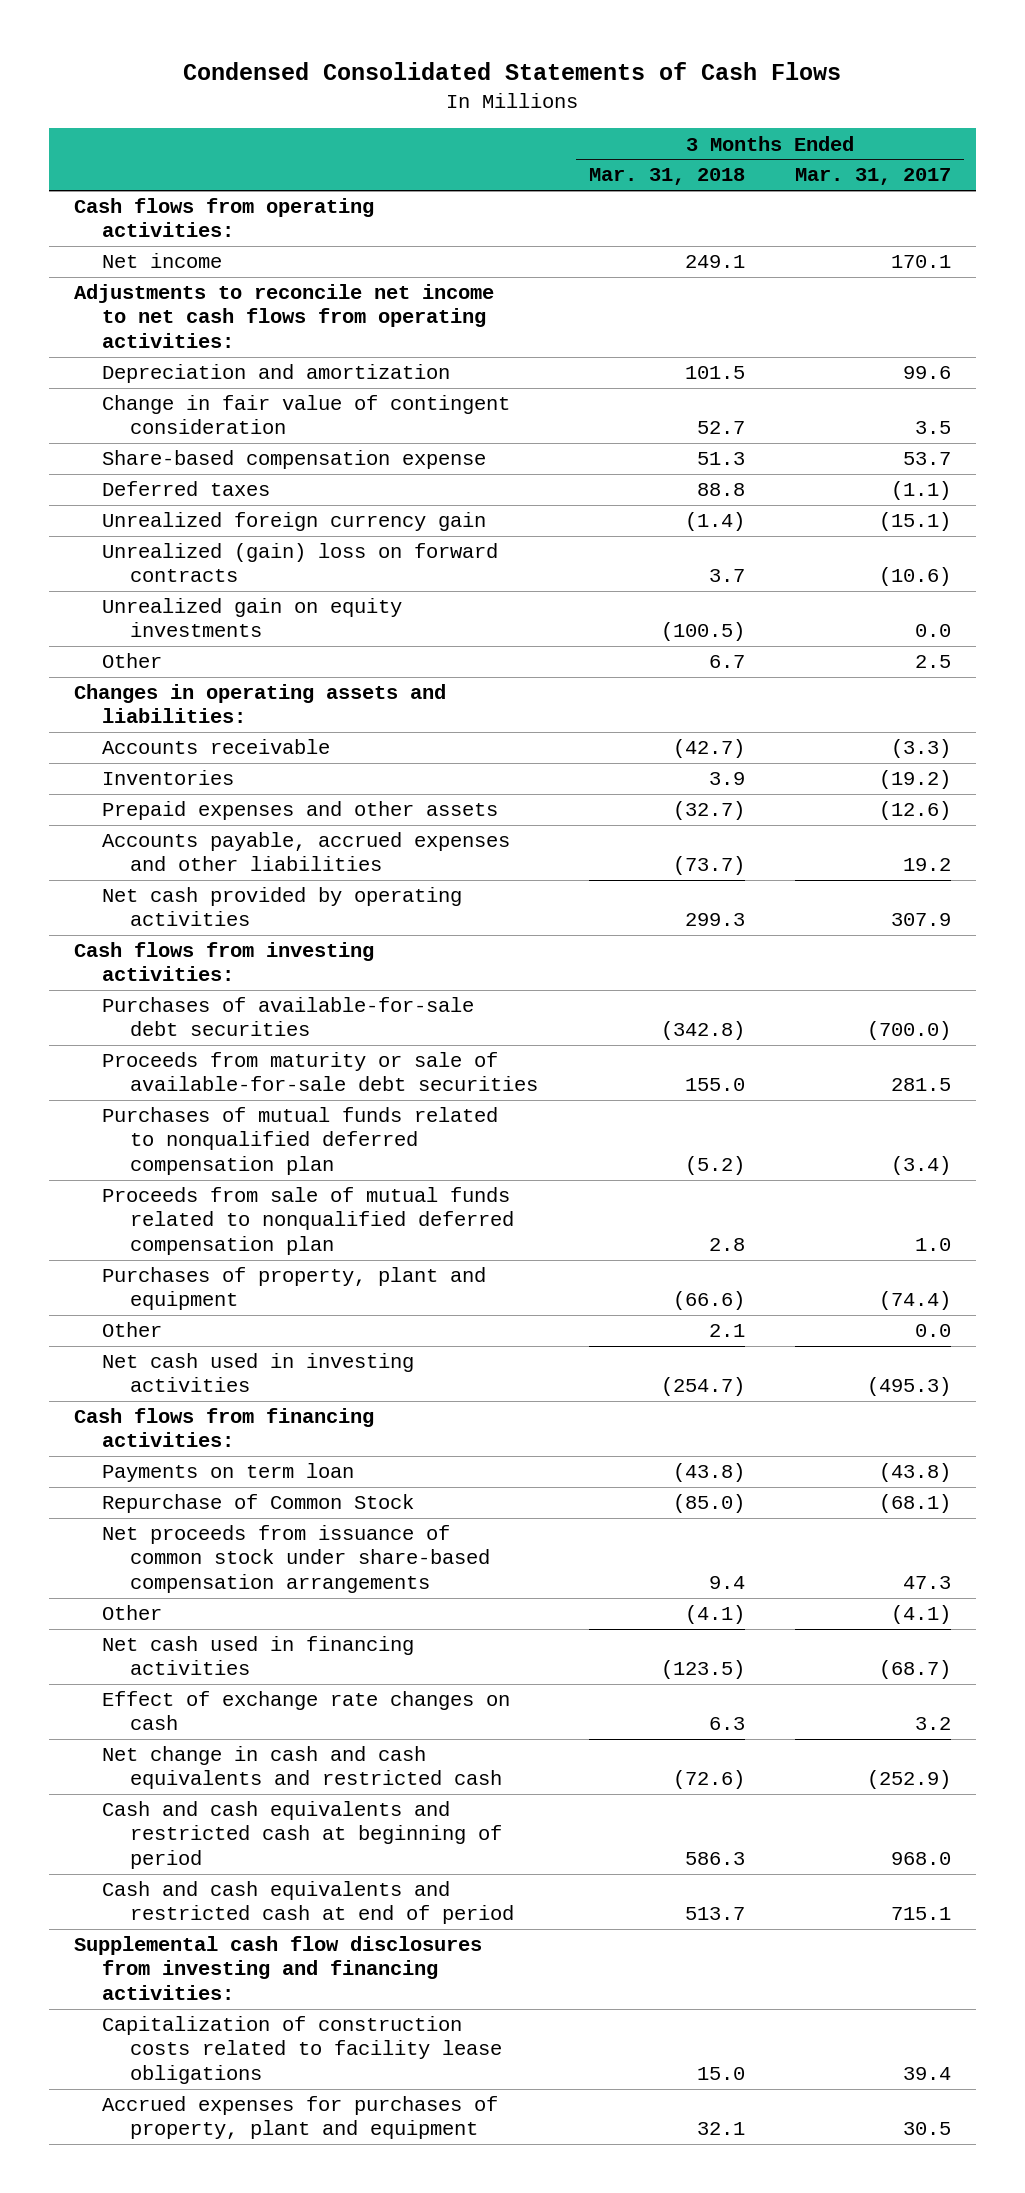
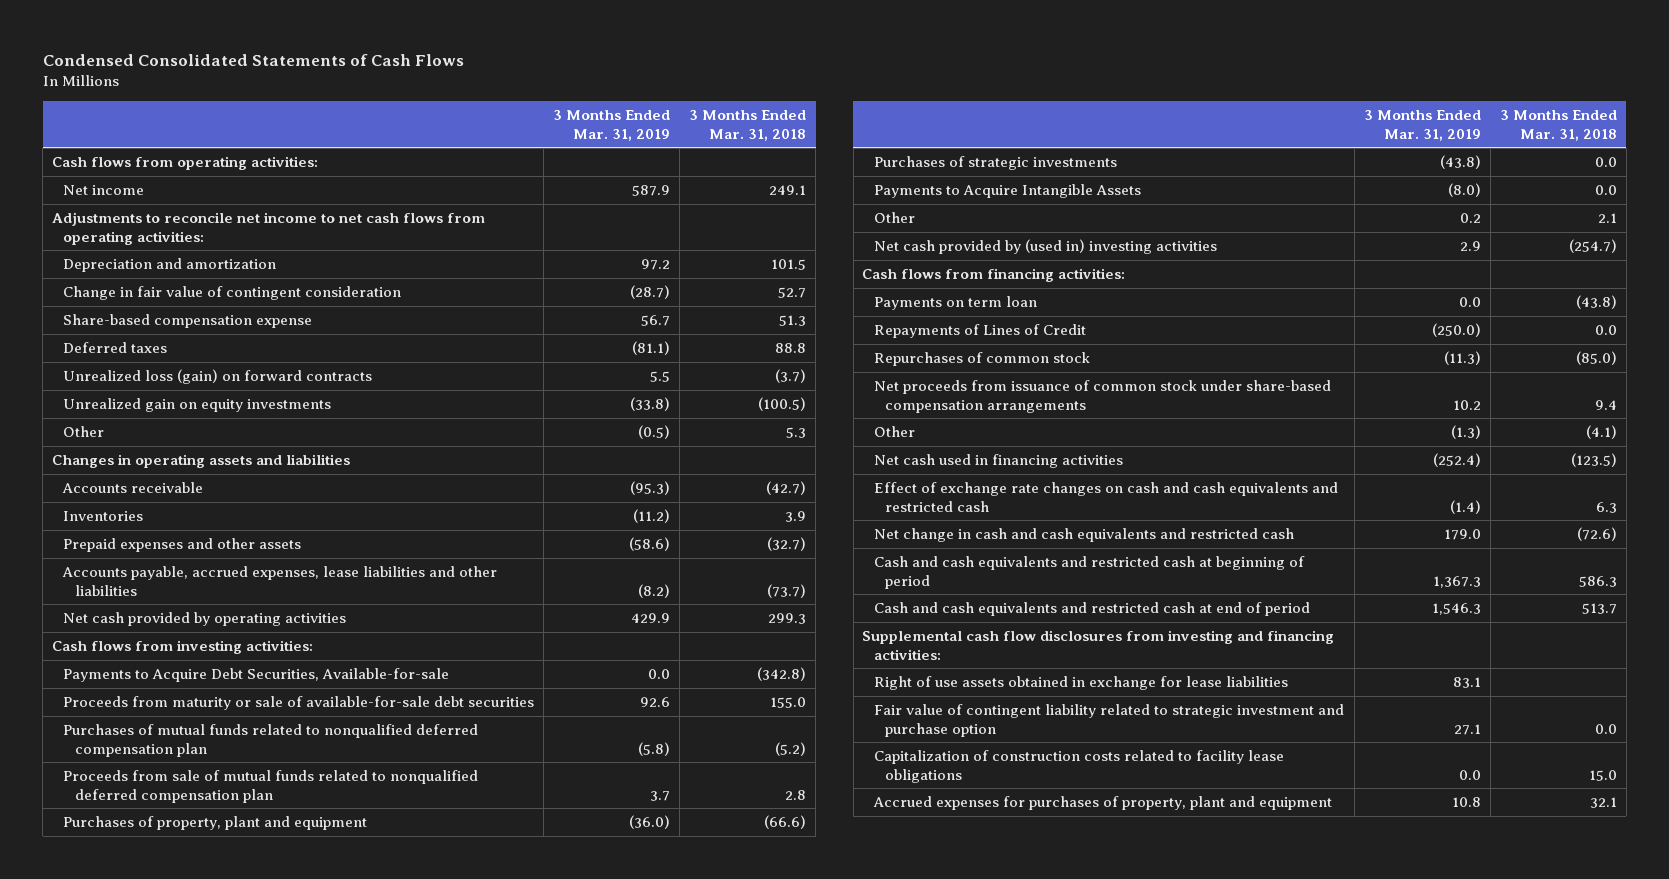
[795,168,952,186] Mar. 31, 2017 -> none
none -> [553,110,671,141] 3 Months Ended Mar. 31, 2019
[102,512,487,532] Unrealized foreign currency gain -> none
[102,543,499,583] Unrealized (gain) loss on forward contracts -> [63,368,373,384] Unrealized loss (gain) on forward contracts
[708,569,745,583] 3.7 -> [775,368,807,383] (3.7)
[708,655,745,669] 6.7 -> [786,426,807,438] 5.3
[73,684,446,724] Changes in operating assets and liabilities: -> [52,453,351,468] Changes in operating assets and liabilities
[102,832,511,872] Accounts payable, accrued expenses and other liabilities -> [62,565,498,596] Accounts payable, accrued expenses, lease liabilities and other liabilities
[102,997,475,1037] Purchases of available-for-sale debt securities -> [63,667,450,682] Payments to Acquire Debt Securities, Available-for-sale
none -> [873,155,1117,170] Purchases of strategic investments
none -> [873,183,1141,198] Payments to Acquire Intangible Assets
[102,1353,415,1393] Net cash used in investing activities -> [873,238,1217,254] Net cash provided by (used in) investing activities
none -> [873,323,1086,338] Repayments of Lines of Credit
[102,1494,415,1514] Repurchase of Common Stock -> [873,351,1090,366] Repurchases of common stock
[102,1691,511,1731] Effect of exchange rate changes on cash -> [873,481,1338,512] Effect of exchange rate changes on cash and cash equivalents and restricted cash
none -> [873,675,1288,690] Right of use assets obtained in exchange for lease liabilities
none -> [873,703,1344,737] Fair value of contingent liability related to strategic investment and purchase option

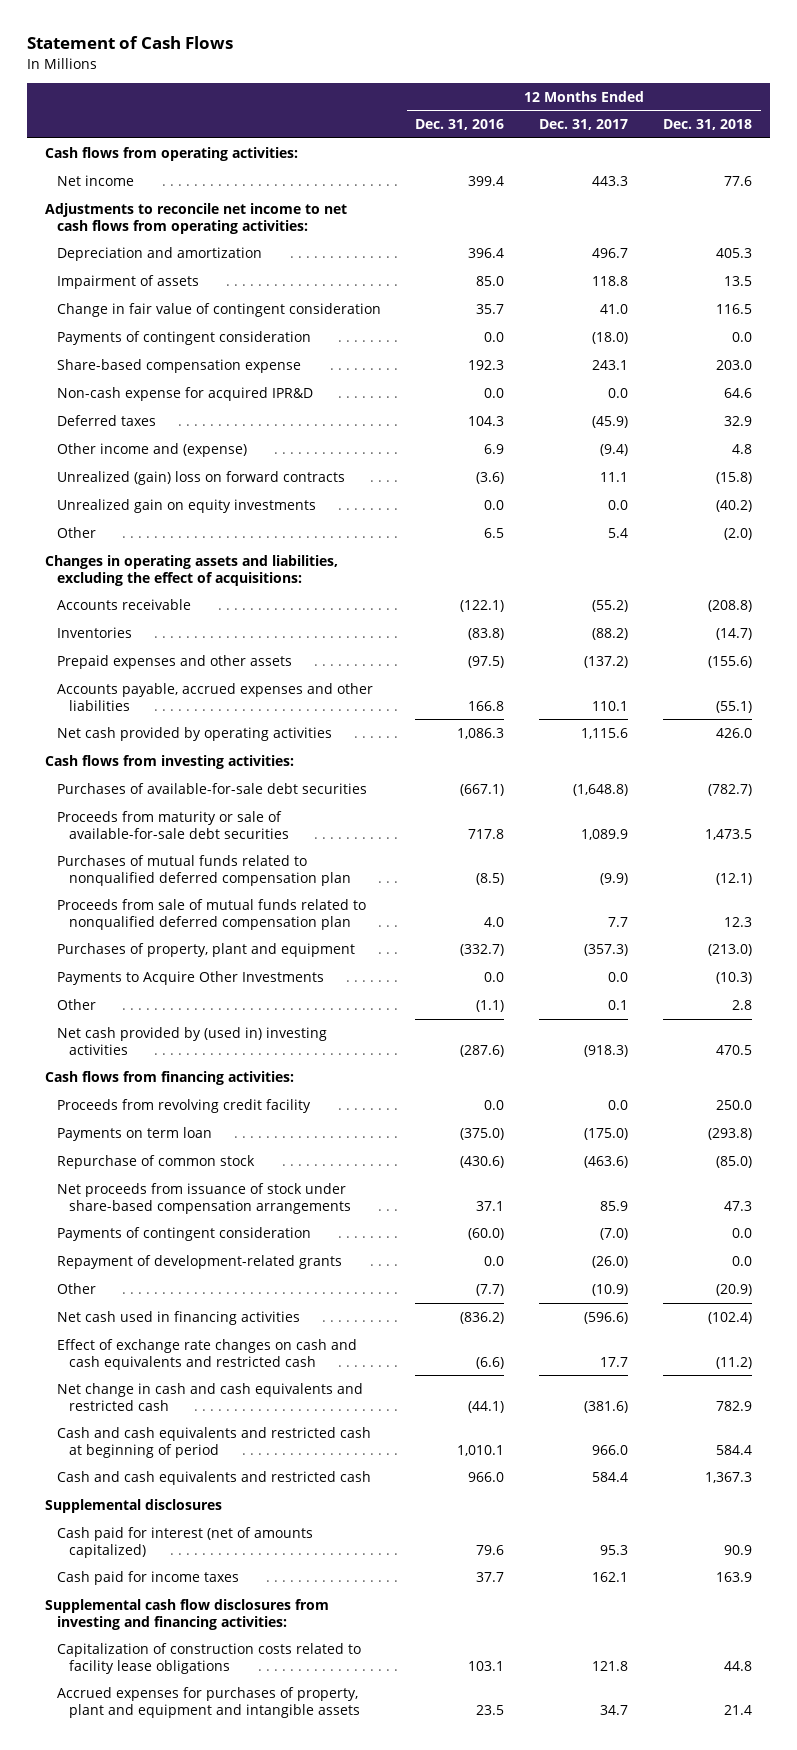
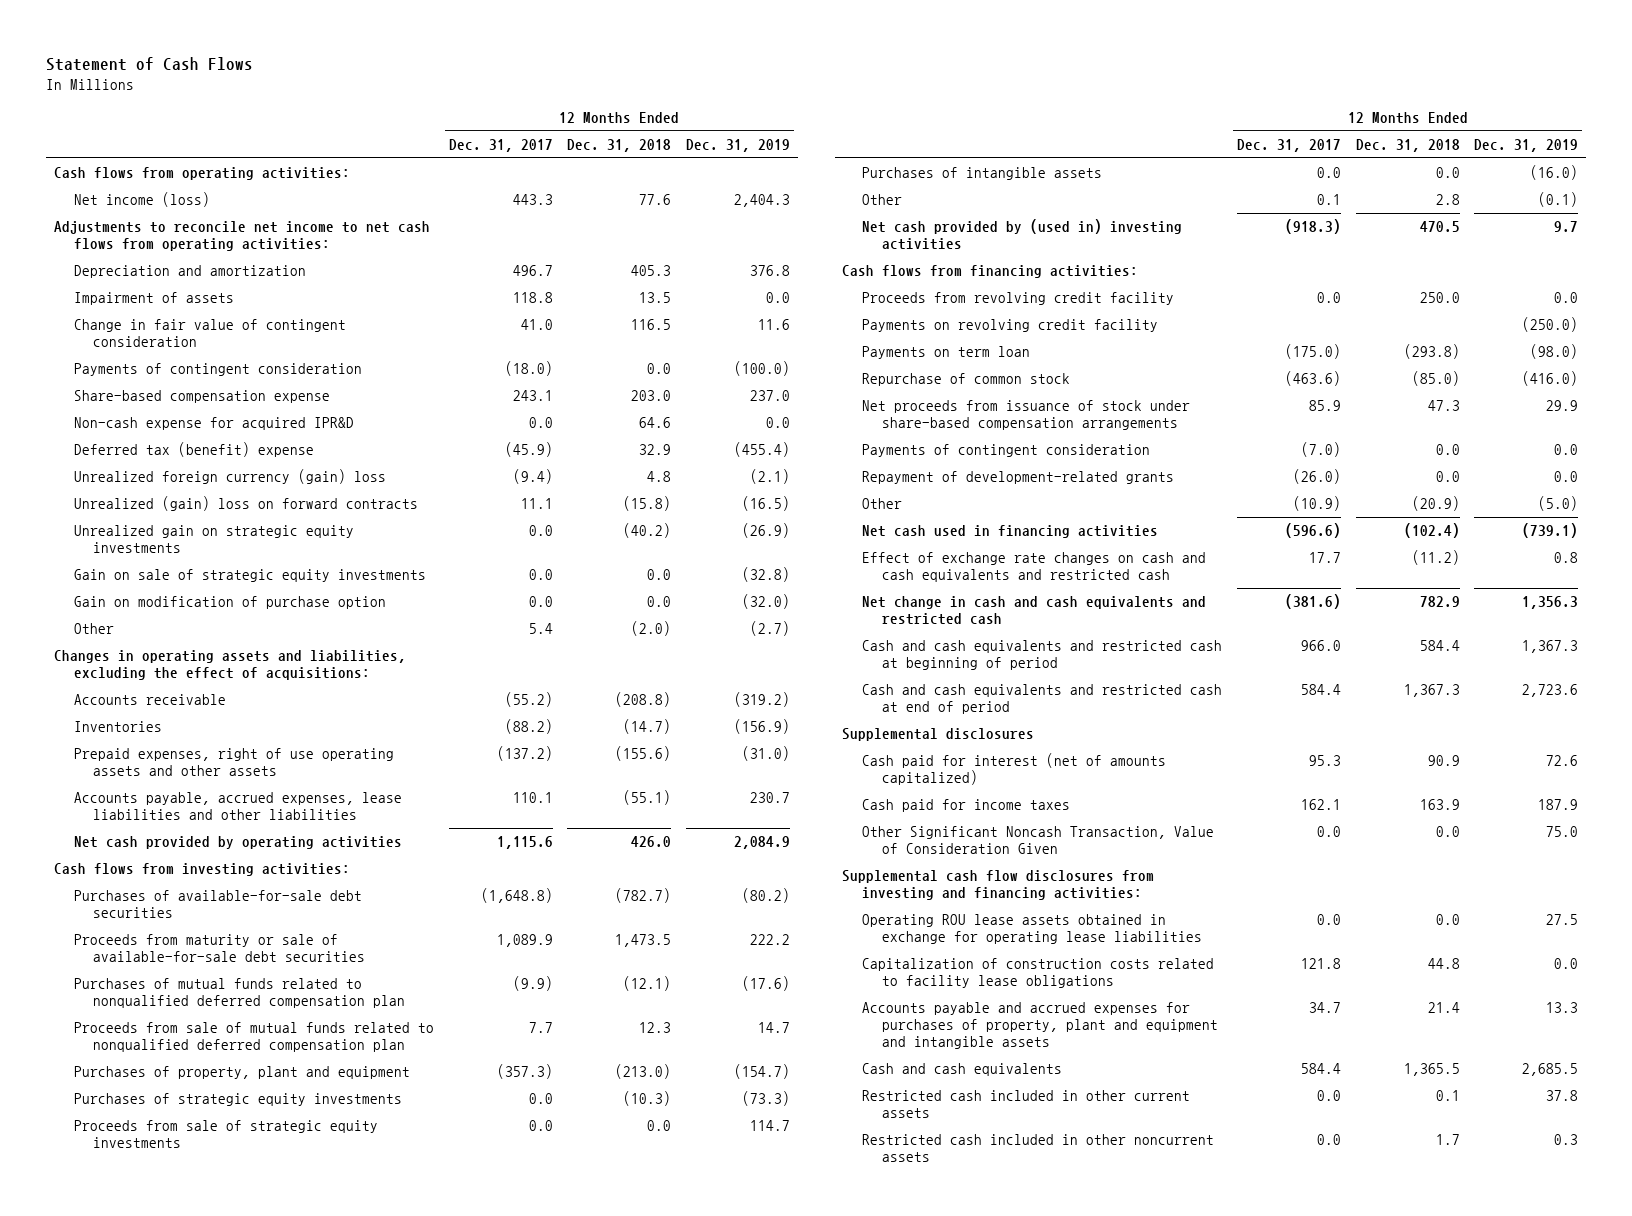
[415,119,505,131] Dec. 31, 2016 -> none
none -> [686,139,791,153] Dec. 31, 2019
[56,174,134,186] Net income -> [73,192,210,208] Net income (loss)
[56,414,156,426] Deferred taxes -> [73,442,314,458] Deferred tax (benefit) expense
[56,442,247,457] Other income and (expense) -> [73,469,386,485] Unrealized foreign currency (gain) loss
[56,498,316,513] Unrealized gain on equity investments -> [73,525,354,554] Unrealized gain on strategic equity investments
none -> [73,569,426,583] Gain on sale of strategic equity investments
none -> [73,596,386,610] Gain on modification of purchase option
[56,654,292,669] Prepaid expenses and other assets -> [73,748,394,777] Prepaid expenses, right of use operating assets and other assets
[56,682,373,711] Accounts payable, accrued expenses and other liabilities -> [73,792,402,821] Accounts payable, accrued expenses, lease liabilities and other liabilities
[56,970,324,985] Payments to Acquire Other Investments -> [73,1093,402,1107] Purchases of strategic equity investments
none -> [73,1120,378,1149] Proceeds from sale of strategic equity investments
none -> [861,167,1102,181] Purchases of intangible assets
none -> [861,319,1158,333] Payments on revolving credit facility
[56,1470,371,1485] Cash and cash equivalents and restricted cash -> [861,684,1222,715] Cash and cash equivalents and restricted cash at end of period
none -> [861,826,1214,855] Other Significant Noncash Transaction, Value of Consideration Given
none -> [861,914,1202,945] Operating ROU lease assets obtained in exchange for operating lease liabilities
[56,1686,360,1718] Accrued expenses for purchases of property, plant and equipment and intangible assets -> [861,1002,1218,1050] Accounts payable and accrued expenses for purchases of property, plant and equipment and intangible assets
none -> [861,1063,1062,1077] Cash and cash equivalents
none -> [861,1090,1190,1119] Restricted cash included in other current assets
none -> [861,1134,1214,1163] Restricted cash included in other noncurrent assets

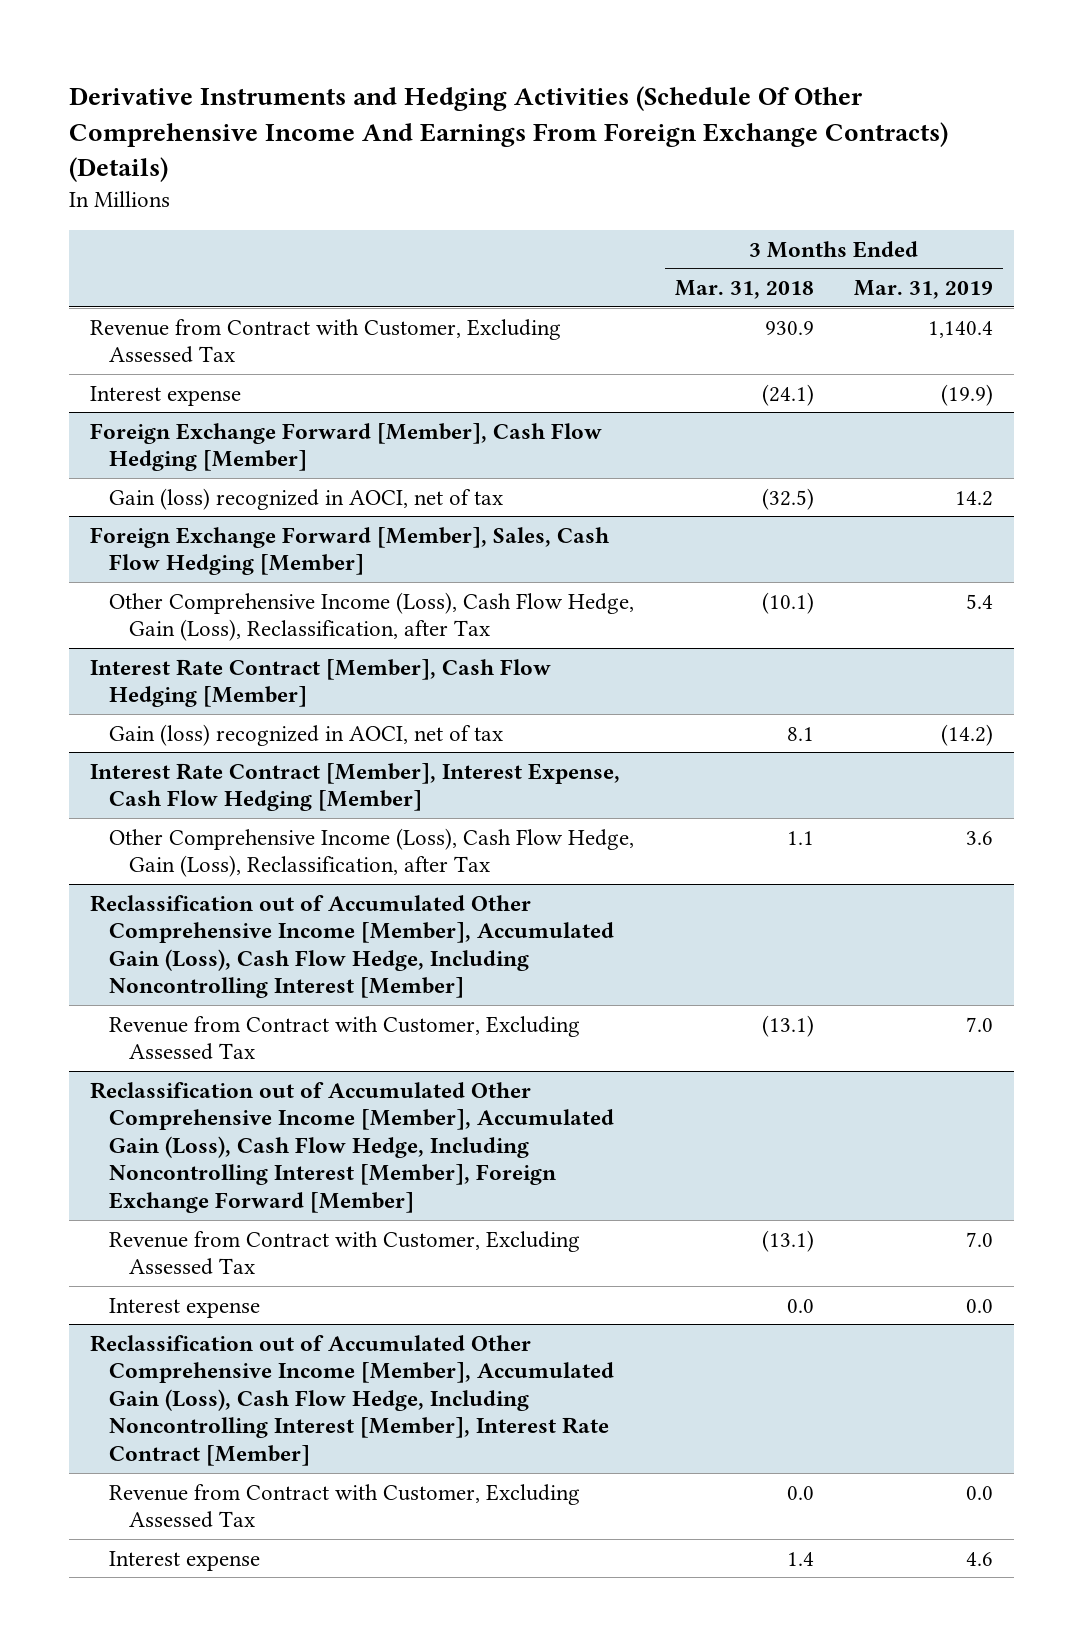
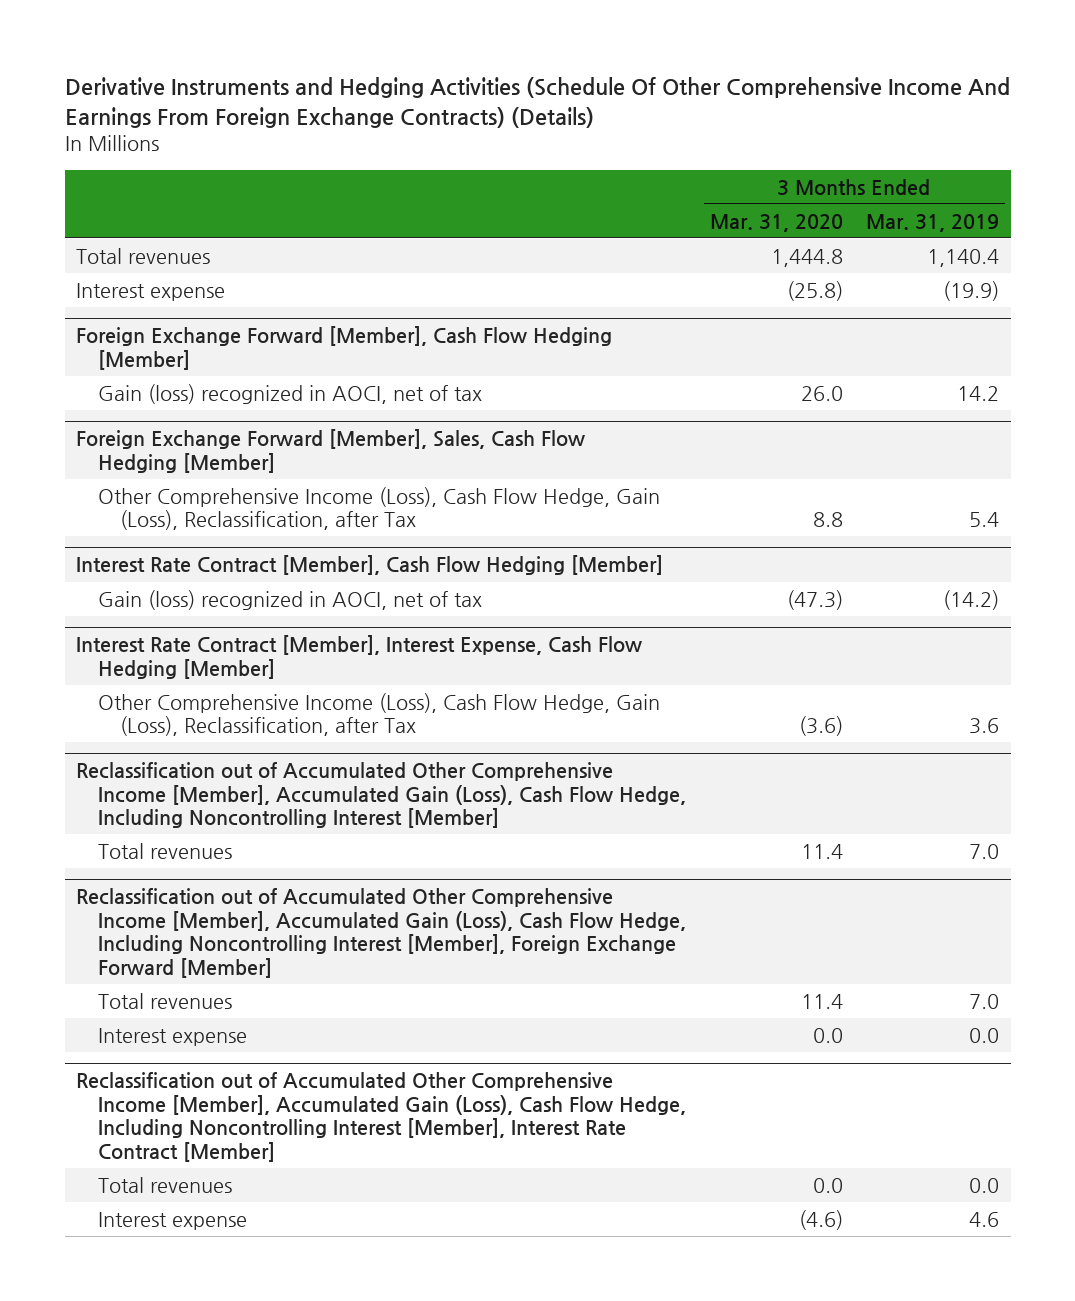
[674,280,814,300] Mar. 31, 2018 -> none
none -> [709,213,843,232] Mar. 31, 2020
[89,318,561,364] Revenue from Contract with Customer, Excluding Assessed Tax -> [76,247,211,264] Total revenues
[109,1015,581,1061] Revenue from Contract with Customer, Excluding Assessed Tax -> [98,842,233,859] Total revenues
[109,1230,581,1276] Revenue from Contract with Customer, Excluding Assessed Tax -> [98,992,233,1009] Total revenues
[109,1483,581,1529] Revenue from Contract with Customer, Excluding Assessed Tax -> [98,1176,233,1193] Total revenues

